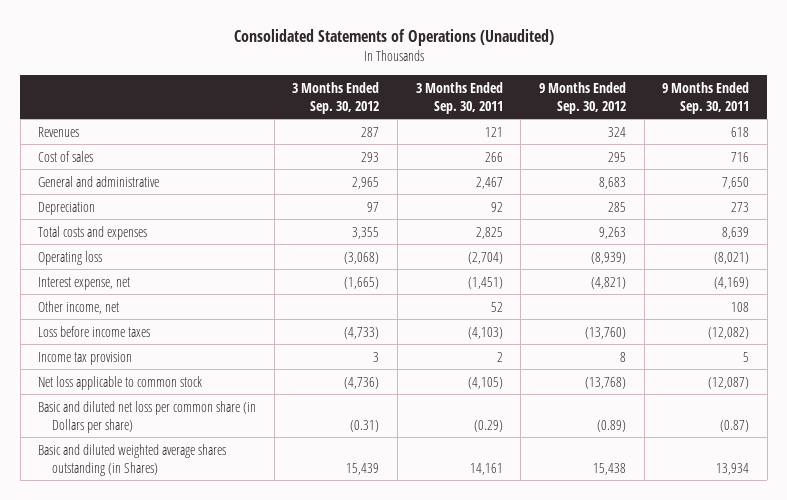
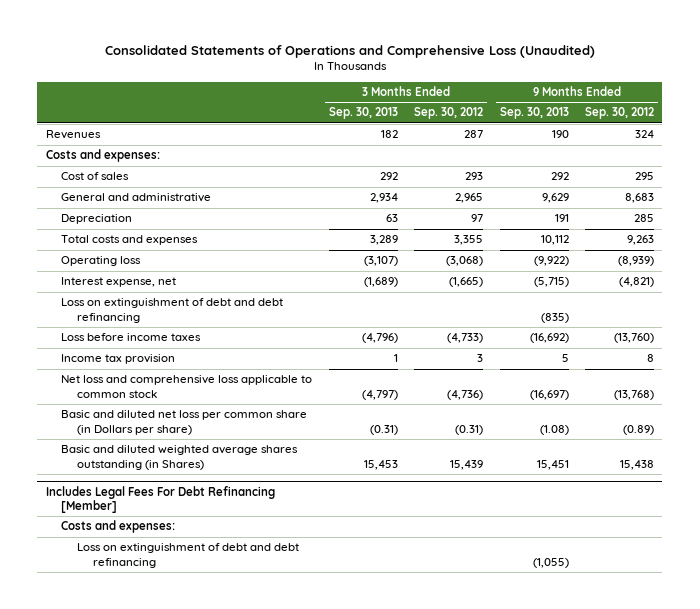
[233,28,554,46] Consolidated Statements of Operations (Unaudited) -> [104,45,595,59] Consolidated Statements of Operations and Comprehensive Loss (Unaudited)
[415,81,503,114] 3 Months Ended Sep. 30, 2011 -> none
[662,81,750,114] 9 Months Ended Sep. 30, 2011 -> none
none -> [328,107,398,120] Sep. 30, 2013
none -> [499,107,569,120] Sep. 30, 2013
none -> [45,149,160,163] Costs and expenses:
[38,300,120,314] Other income, net -> none
none -> [61,298,284,323] Loss on extinguishment of debt and debt refinancing
[38,375,203,390] Net loss applicable to common stock -> [61,375,313,398] Net loss and comprehensive loss applicable to common stock
none -> [45,485,275,513] Includes Legal Fees For Debt Refinancing [Member]
none -> [61,520,176,534] Costs and expenses:
none -> [77,543,300,568] Loss on extinguishment of debt and debt refinancing

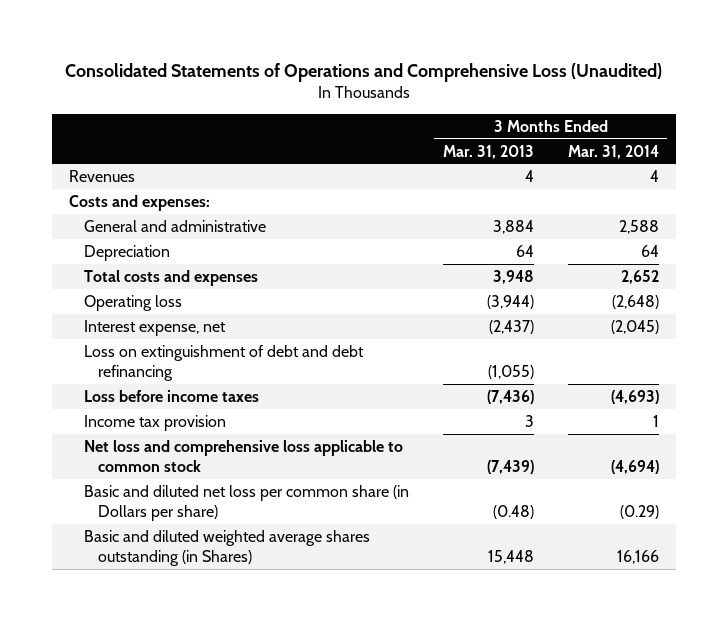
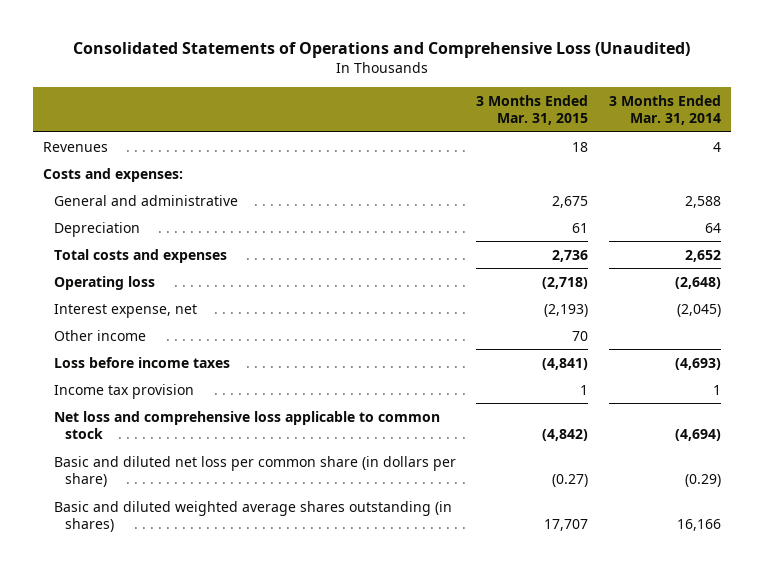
[442,144,534,159] Mar. 31, 2013 -> none
none -> [476,94,589,125] 3 Months Ended Mar. 31, 2015
[83,344,364,382] Loss on extinguishment of debt and debt refinancing -> none
none -> [53,329,146,341] Other income
[83,484,409,522] Basic and diluted net loss per common share (in Dollars per share) -> [53,455,456,488] Basic and diluted net loss per common share (in dollars per share)
[83,529,370,567] Basic and diluted weighted average shares outstanding (in Shares) -> [53,500,452,533] Basic and diluted weighted average shares outstanding (in shares)

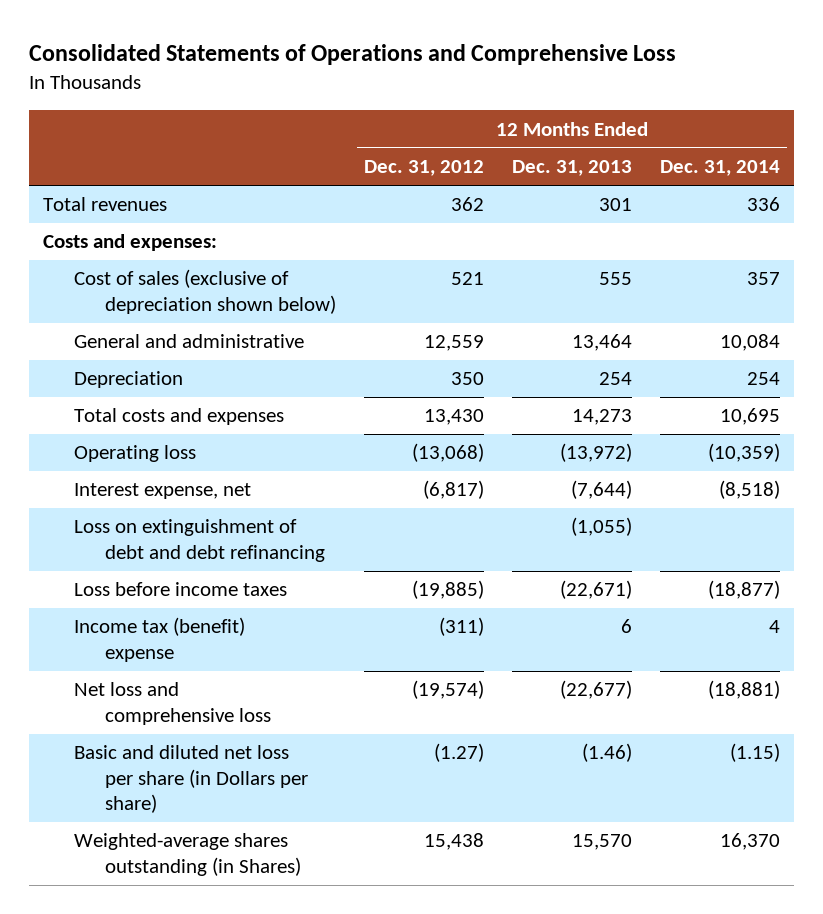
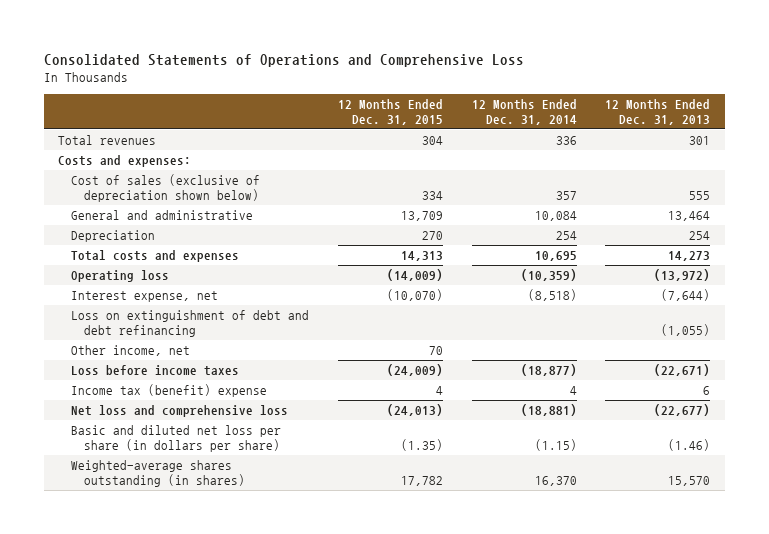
[363,160,484,177] Dec. 31, 2012 -> none
none -> [337,98,443,126] 12 Months Ended Dec. 31, 2015
none -> [71,344,191,356] Other income, net
[73,745,308,813] Basic and diluted net loss per share (in Dollars per share) -> [71,424,282,453] Basic and diluted net loss per share (in dollars per share)
[73,833,301,876] Weighted-average shares outstanding (in Shares) -> [71,459,245,488] Weighted-average shares outstanding (in shares)

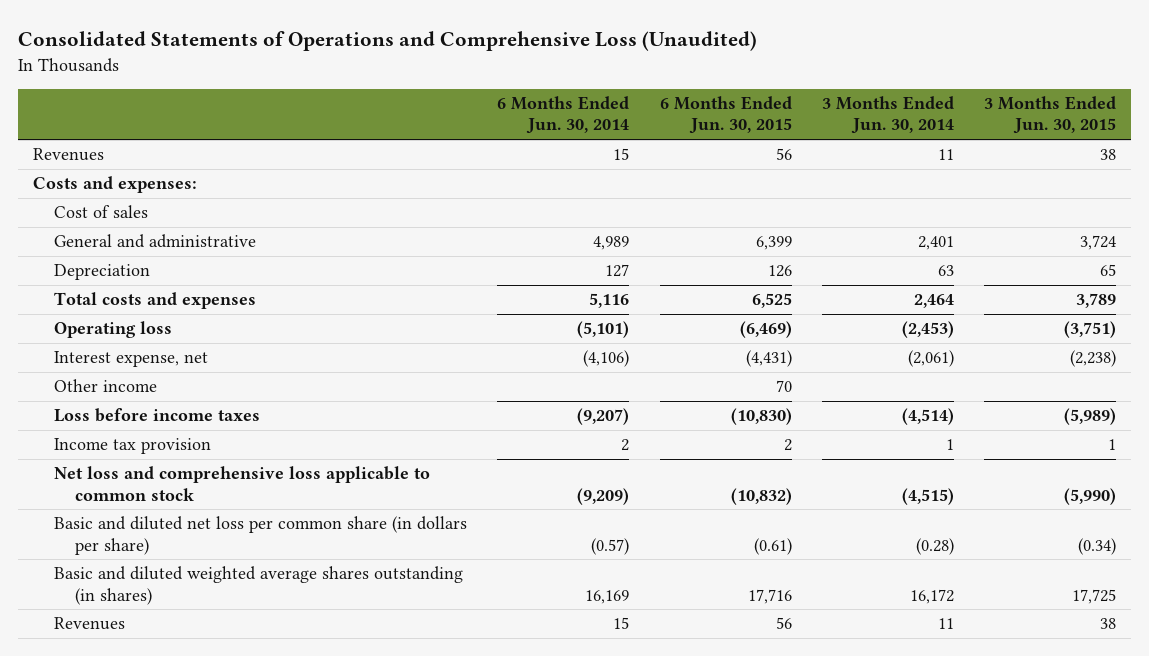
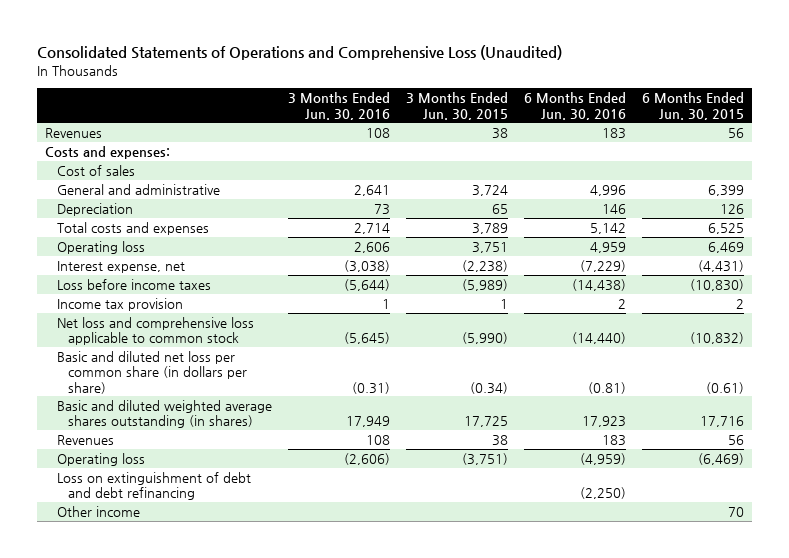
[497,96,630,135] 6 Months Ended Jun. 30, 2014 -> none
[821,96,954,135] 3 Months Ended Jun. 30, 2014 -> none
none -> [287,92,390,120] 3 Months Ended Jun. 30, 2016
none -> [523,92,626,120] 6 Months Ended Jun. 30, 2016
none -> [56,240,145,254] Operating loss
[54,321,173,339] Operating loss -> [56,452,145,466] Operating loss
none -> [56,471,251,501] Loss on extinguishment of debt and debt refinancing
[54,379,158,393] Other income -> [56,505,140,517] Other income

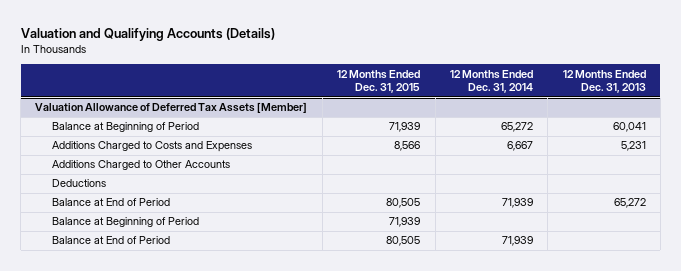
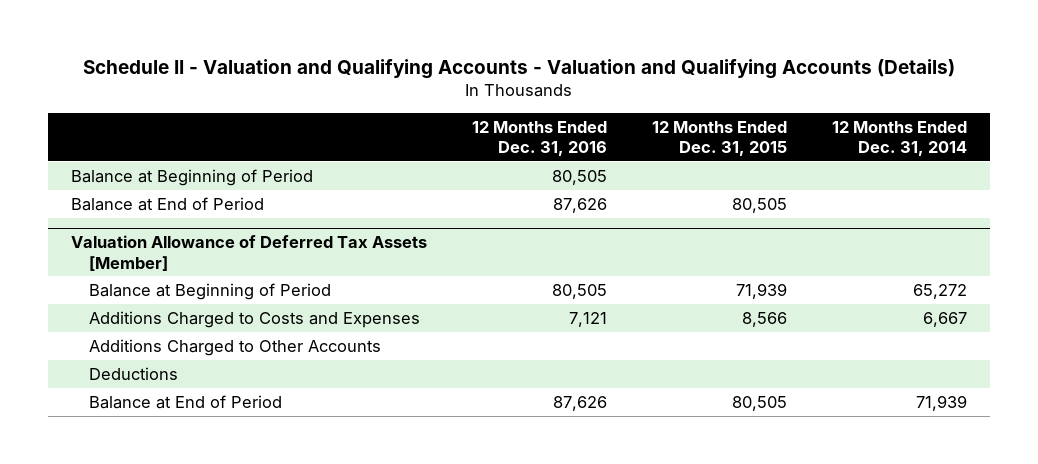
[20,28,275,42] Valuation and Qualifying Accounts (Details) -> [82,58,955,79] Schedule II - Valuation and Qualifying Accounts - Valuation and Qualifying Accounts (Details)
[562,69,646,94] 12 Months Ended Dec. 31, 2013 -> none
none -> [471,120,607,156] 12 Months Ended Dec. 31, 2016
none -> [70,168,313,186] Balance at Beginning of Period
none -> [70,196,264,211] Balance at End of Period
[51,217,199,228] Balance at Beginning of Period -> none
[51,236,170,245] Balance at End of Period -> none

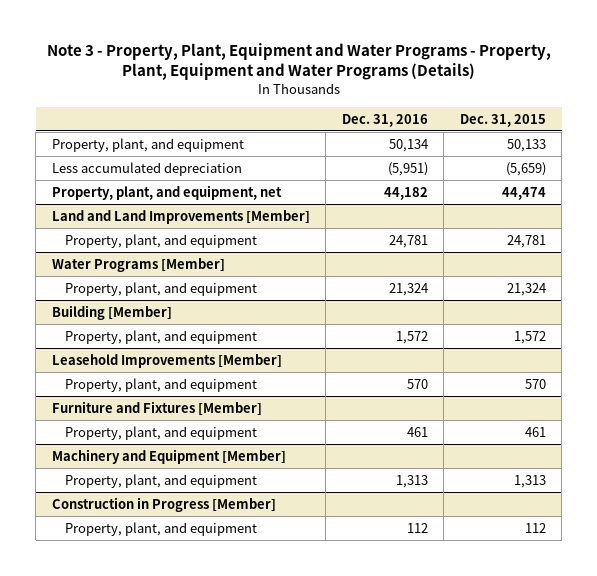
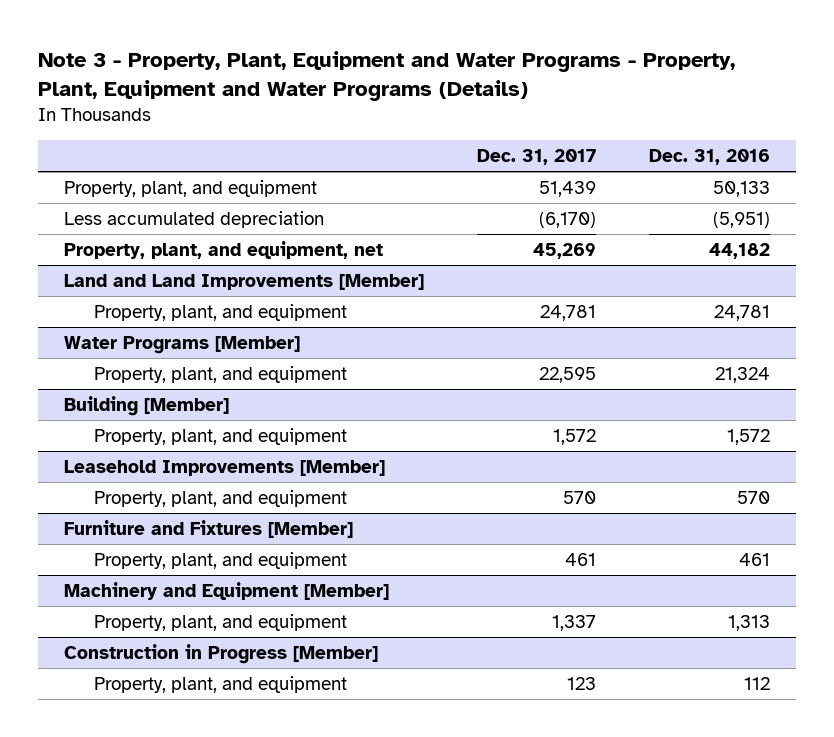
[459,113,546,127] Dec. 31, 2015 -> none
none -> [477,149,597,166] Dec. 31, 2017
[388,138,428,152] 50,134 -> [712,180,770,197] 50,133

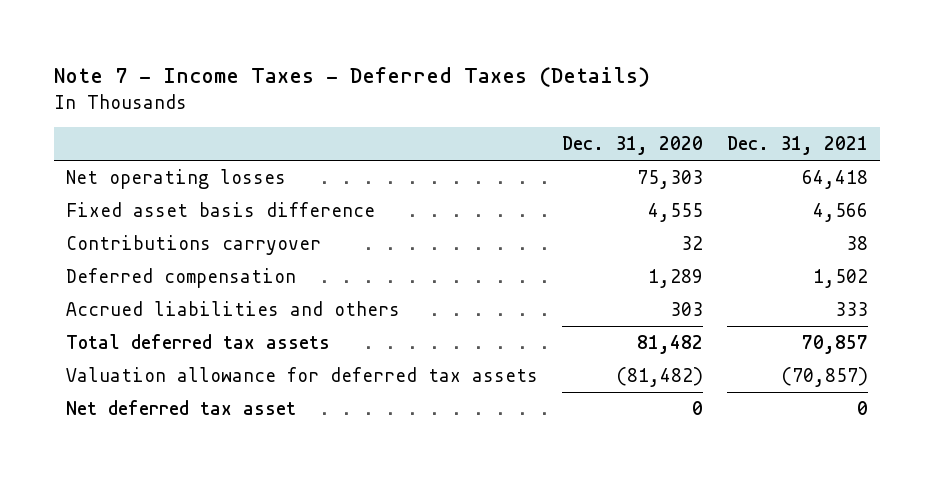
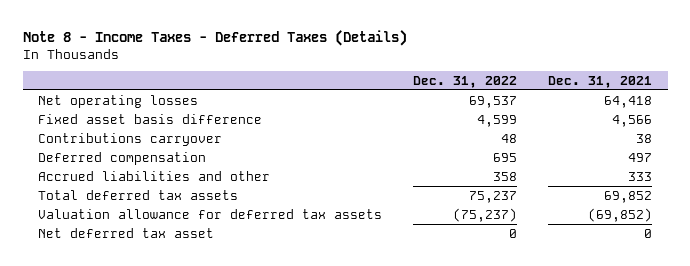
[54,67,651,88] Note 7 - Income Taxes - Deferred Taxes (Details) -> [22,30,407,47] Note 8 - Income Taxes - Deferred Taxes (Details)
[562,136,704,156] Dec. 31, 2020 -> none
none -> [413,75,518,88] Dec. 31, 2022
[812,268,868,288] 1,502 -> [628,152,653,162] 497
[66,300,401,316] Accrued liabilities and others -> [38,170,271,181] Accrued liabilities and other
[801,334,868,354] 70,857 -> [604,190,653,203] 69,852
[780,366,868,387] (70,857) -> [588,207,653,222] (69,852)

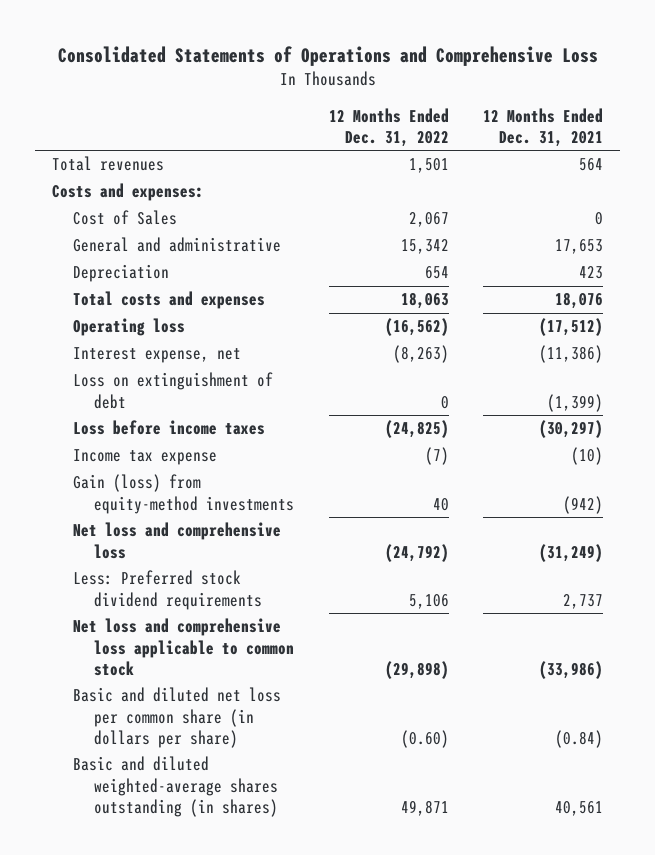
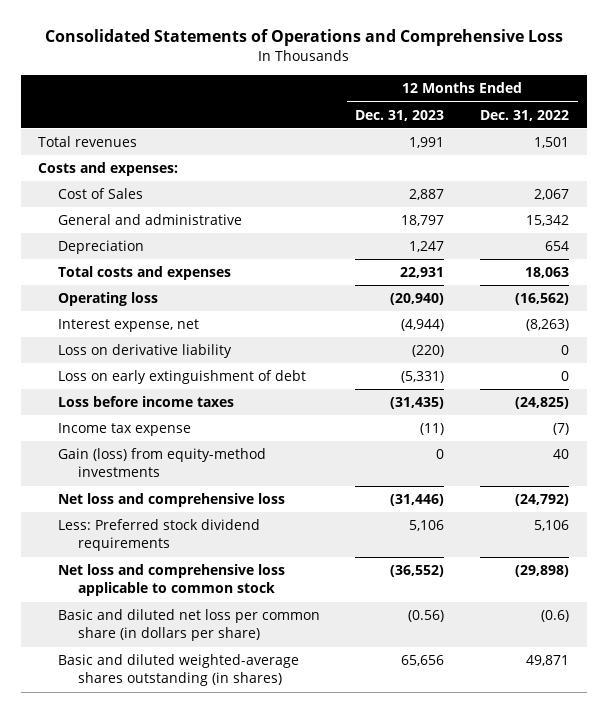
[482,107,603,147] 12 Months Ended Dec. 31, 2021 -> none
none -> [355,109,445,121] Dec. 31, 2023
none -> [57,344,232,359] Loss on derivative liability
[73,372,274,409] Loss on extinguishment of debt -> [57,370,306,385] Loss on early extinguishment of debt
[400,729,449,748] (0.60) -> [540,610,569,623] (0.6)

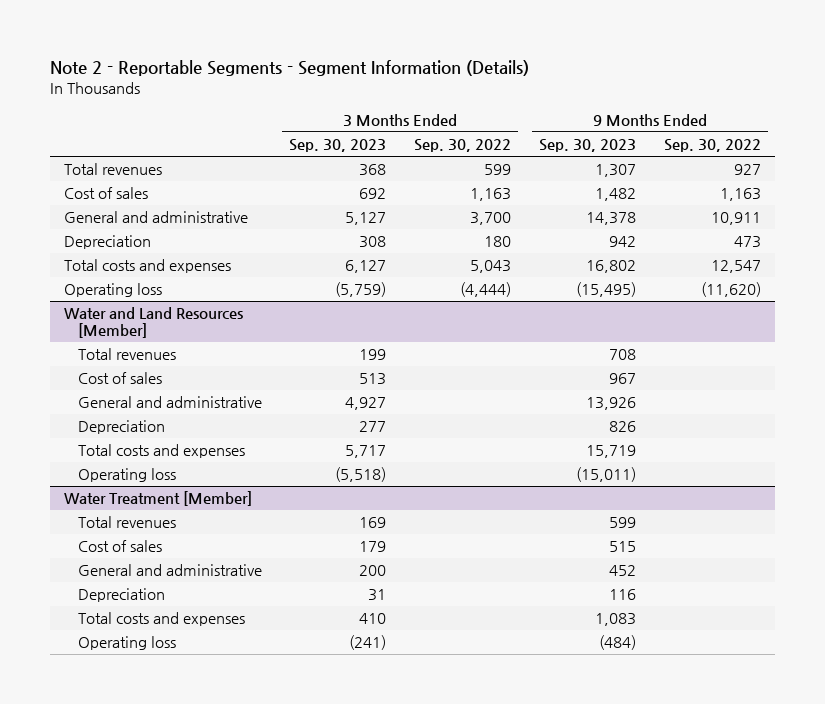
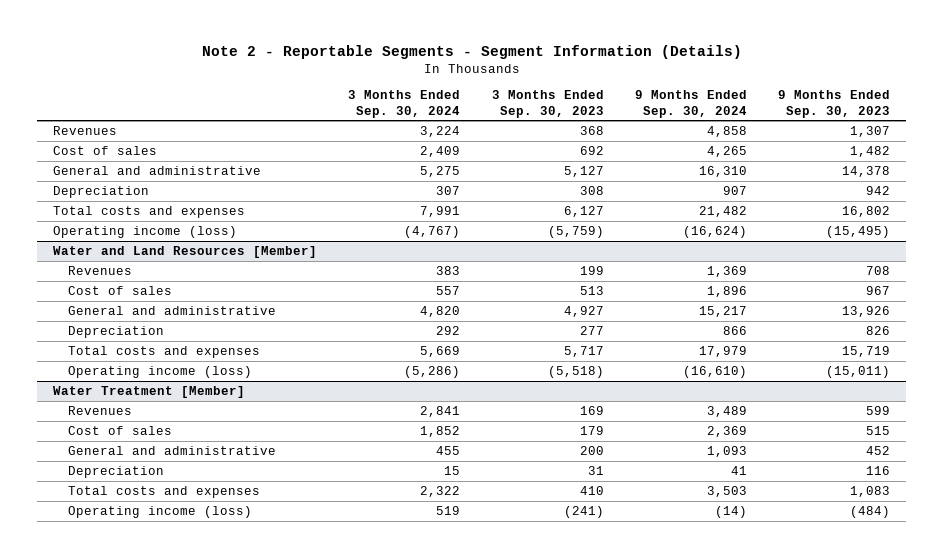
[414,139,512,153] Sep. 30, 2022 -> none
[663,139,761,153] Sep. 30, 2022 -> none
none -> [348,90,461,118] 3 Months Ended Sep. 30, 2024
none -> [634,90,747,118] 9 Months Ended Sep. 30, 2024
[64,163,163,176] Total revenues -> [52,125,117,135] Revenues
[64,283,163,298] Operating loss -> [52,225,237,238] Operating income (loss)
[77,348,176,361] Total revenues -> [68,265,133,275] Revenues
[77,468,176,483] Operating loss -> [68,365,253,378] Operating income (loss)
[77,516,176,529] Total revenues -> [68,405,133,415] Revenues
[77,636,176,651] Operating loss -> [68,505,253,518] Operating income (loss)

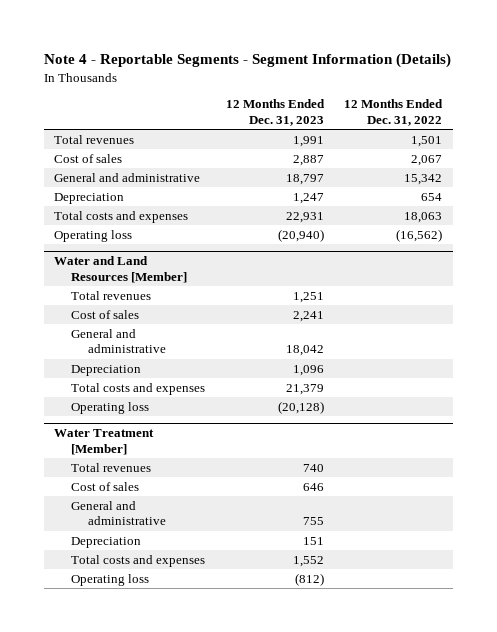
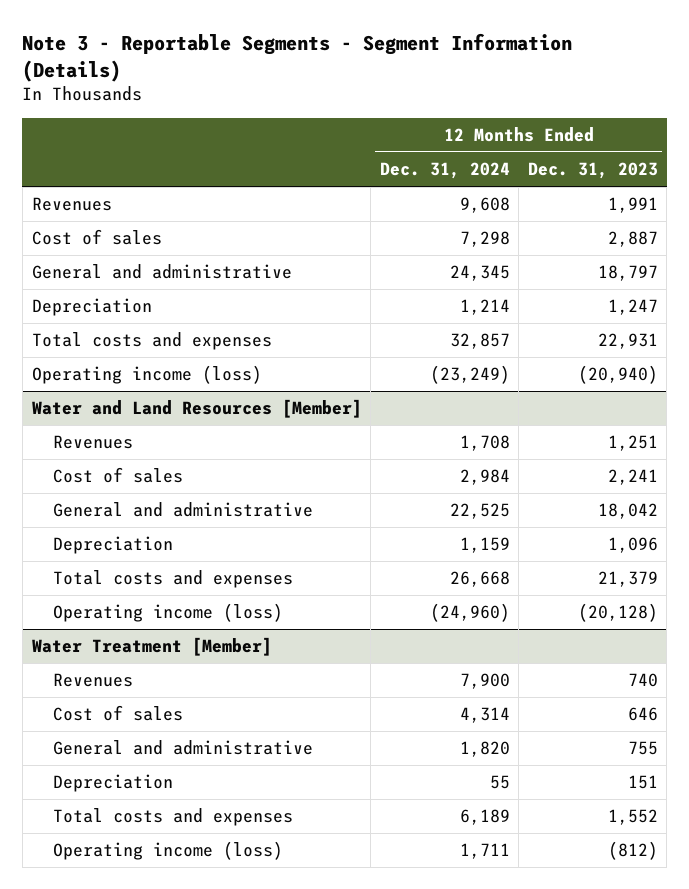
[44,53,452,69] Note 4 - Reportable Segments - Segment Information (Details) -> [22,32,573,82] Note 3 - Reportable Segments - Segment Information (Details)
[344,99,444,126] 12 Months Ended Dec. 31, 2022 -> none
none -> [379,162,510,180] Dec. 31, 2024
[54,134,135,144] Total revenues -> [31,197,112,212] Revenues
[54,229,133,242] Operating loss -> [31,365,262,385] Operating income (loss)
[71,290,152,300] Total revenues -> [52,435,133,450] Revenues
[71,401,150,414] Operating loss -> [52,603,283,623] Operating income (loss)
[71,462,152,472] Total revenues -> [52,673,133,688] Revenues
[71,573,150,586] Operating loss -> [52,841,283,861] Operating income (loss)

